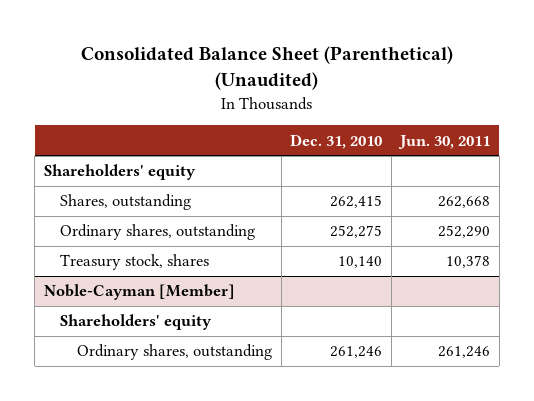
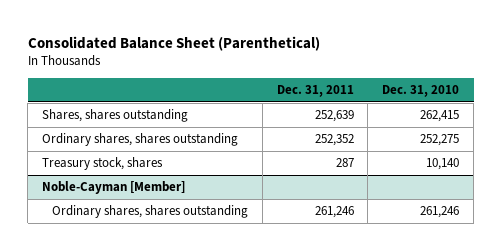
[80,46,453,91] Consolidated Balance Sheet (Parenthetical) (Unaudited) -> [27,35,320,51] Consolidated Balance Sheet (Parenthetical)
[398,134,491,149] Jun. 30, 2011 -> none
none -> [276,84,354,97] Dec. 31, 2011
[43,164,196,181] Shareholders' equity -> none
[60,194,192,211] Shares, outstanding -> [41,109,188,123] Shares, shares outstanding
[60,224,256,241] Ordinary shares, outstanding -> [41,133,238,147] Ordinary shares, shares outstanding
[60,314,213,331] Shareholders' equity -> none
[77,344,273,361] Ordinary shares, outstanding -> [52,205,249,219] Ordinary shares, shares outstanding

